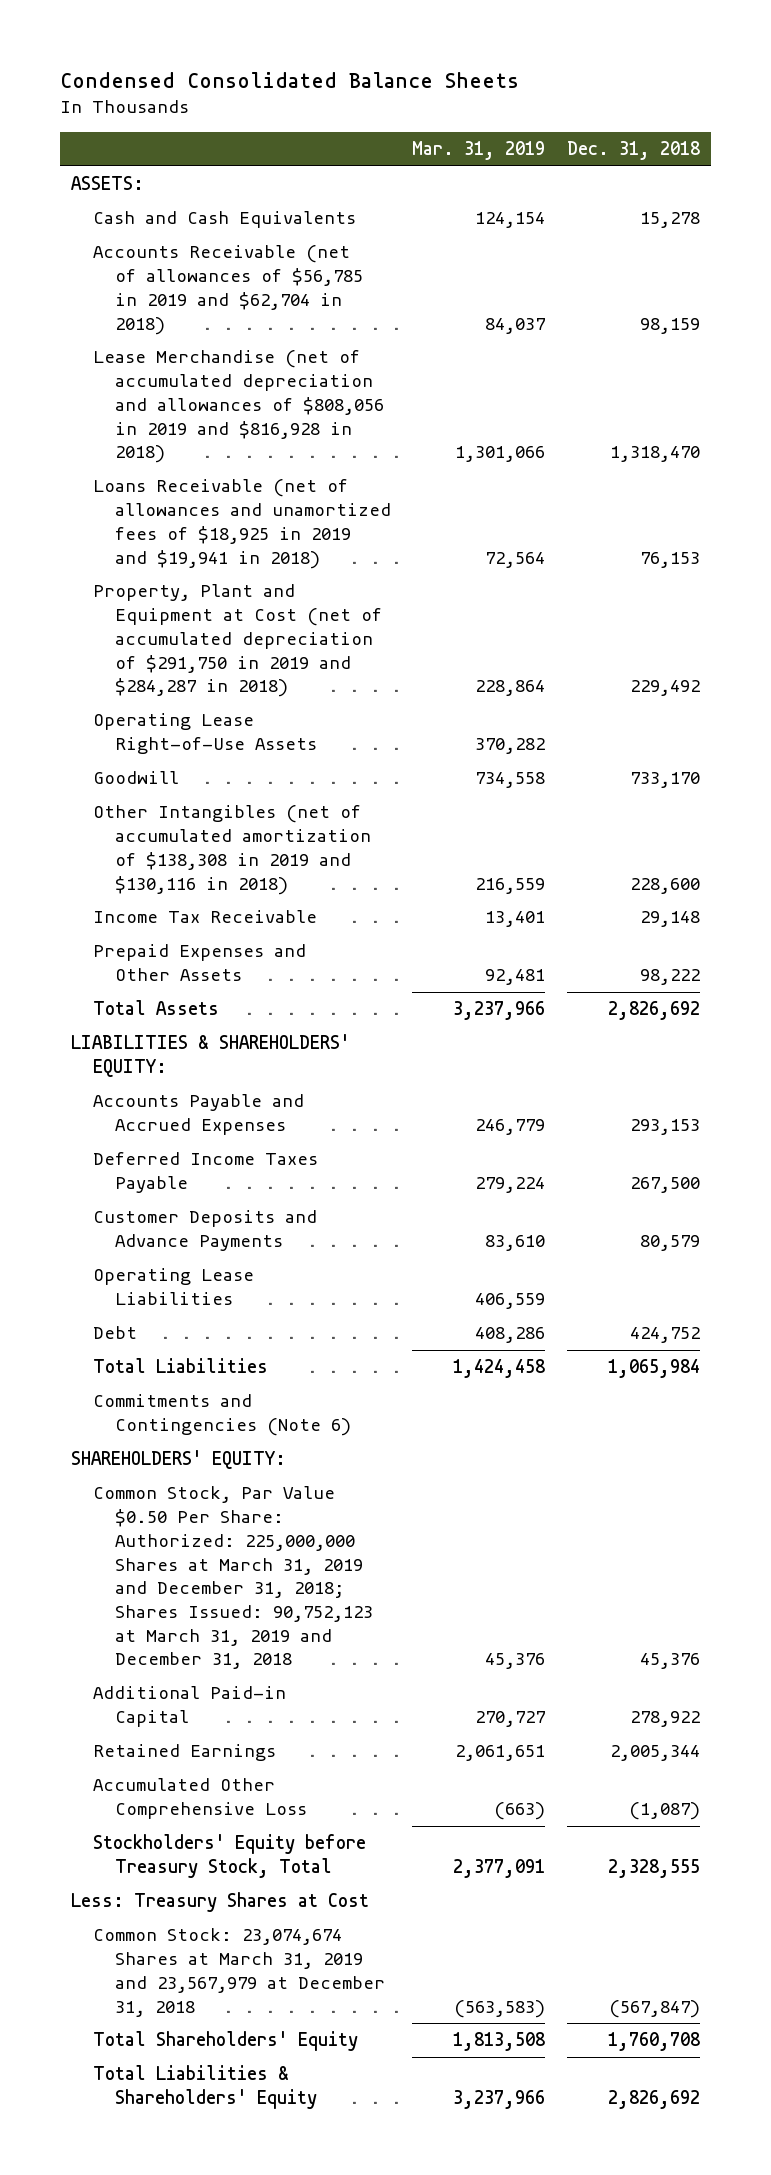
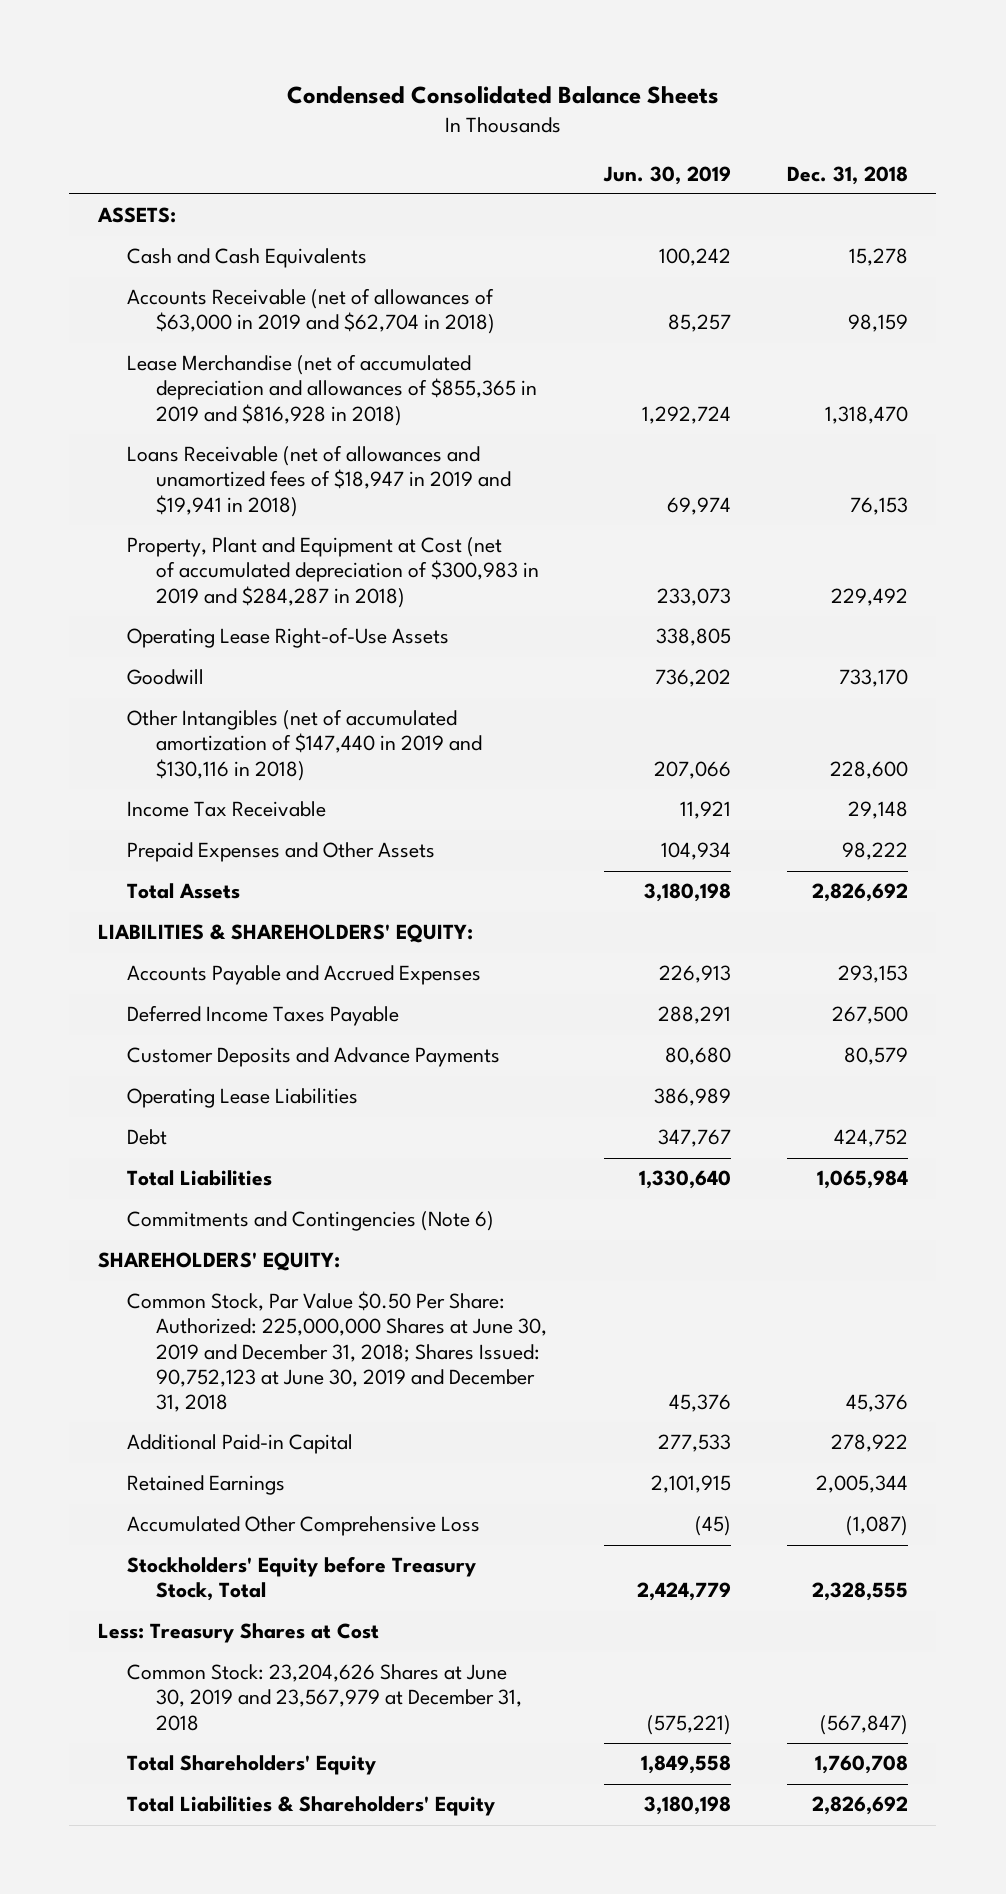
[412,141,546,161] Mar. 31, 2019 -> none
none -> [602,165,731,185] Jun. 30, 2019
[92,245,363,335] Accounts Receivable (net of allowances of $56,785 in 2019 and $62,704 in 2018) -> [127,288,496,335] Accounts Receivable (net of allowances of $63,000 in 2019 and $62,704 in 2018)
[92,350,384,464] Lease Merchandise (net of accumulated depreciation and allowances of $808,056 in 2019 and $816,928 in 2018) -> [127,354,538,426] Lease Merchandise (net of accumulated depreciation and allowances of $855,365 in 2019 and $816,928 in 2018)
[92,479,391,569] Loans Receivable (net of allowances and unamortized fees of $18,925 in 2019 and $19,941 in 2018) -> [127,445,512,517] Loans Receivable (net of allowances and unamortized fees of $18,947 in 2019 and $19,941 in 2018)
[92,584,382,698] Property, Plant and Equipment at Cost (net of accumulated depreciation of $291,750 in 2019 and $284,287 in 2018) -> [127,537,540,608] Property, Plant and Equipment at Cost (net of accumulated depreciation of $300,983 in 2019 and $284,287 in 2018)
[92,805,371,895] Other Intangibles (net of accumulated amortization of $138,308 in 2019 and $130,116 in 2018) -> [127,709,483,781] Other Intangibles (net of accumulated amortization of $147,440 in 2019 and $130,116 in 2018)
[92,1486,373,1670] Common Stock, Par Value $0.50 Per Share: Authorized: 225,000,000 Shares at March 31, 2019 and December 31, 2018; Shares Issued: 90,752,123 at March 31, 2019 and December 31, 2018 -> [127,1291,548,1412] Common Stock, Par Value $0.50 Per Share: Authorized: 225,000,000 Shares at June 30, 2019 and December 31, 2018; Shares Issued: 90,752,123 at June 30, 2019 and December 31, 2018
[92,1928,385,2017] Common Stock: 23,074,674 Shares at March 31, 2019 and 23,567,979 at December 31, 2018 -> [127,1664,523,1731] Common Stock: 23,204,626 Shares at June 30, 2019 and 23,567,979 at December 31, 2018

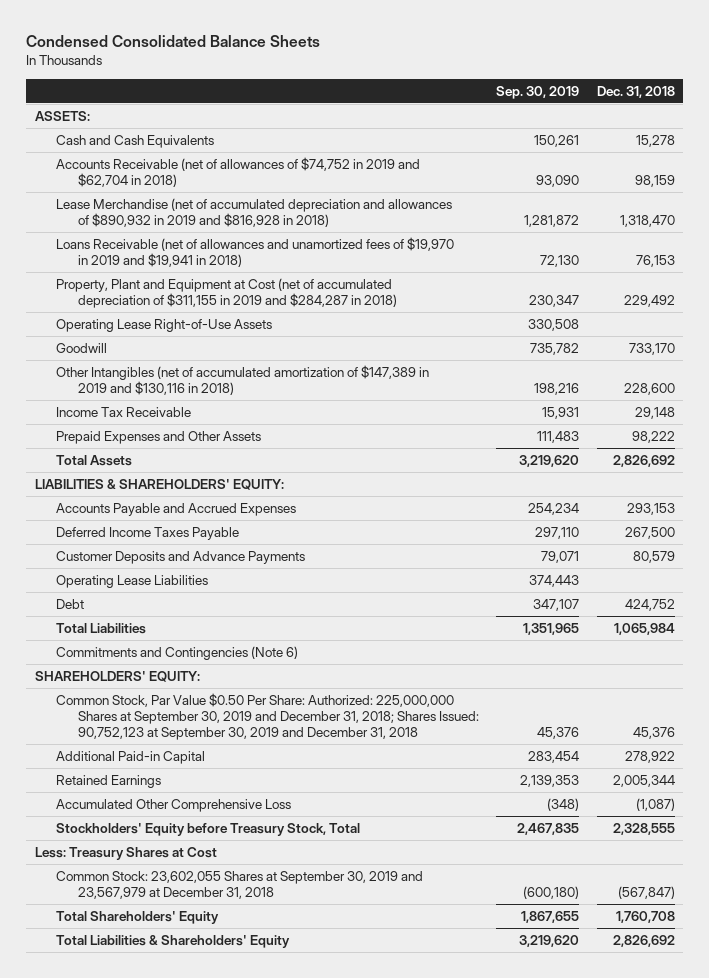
[602,165,731,185] Jun. 30, 2019 -> none
none -> [496,85,580,99] Sep. 30, 2019
[127,288,496,335] Accounts Receivable (net of allowances of $63,000 in 2019 and $62,704 in 2018) -> [56,156,421,188] Accounts Receivable (net of allowances of $74,752 in 2019 and $62,704 in 2018)
[127,354,538,426] Lease Merchandise (net of accumulated depreciation and allowances of $855,365 in 2019 and $816,928 in 2018) -> [56,197,453,228] Lease Merchandise (net of accumulated depreciation and allowances of $890,932 in 2019 and $816,928 in 2018)
[127,445,512,517] Loans Receivable (net of allowances and unamortized fees of $18,947 in 2019 and $19,941 in 2018) -> [56,236,455,268] Loans Receivable (net of allowances and unamortized fees of $19,970 in 2019 and $19,941 in 2018)
[127,537,540,608] Property, Plant and Equipment at Cost (net of accumulated depreciation of $300,983 in 2019 and $284,287 in 2018) -> [56,277,397,309] Property, Plant and Equipment at Cost (net of accumulated depreciation of $311,155 in 2019 and $284,287 in 2018)
[127,709,483,781] Other Intangibles (net of accumulated amortization of $147,440 in 2019 and $130,116 in 2018) -> [56,364,430,396] Other Intangibles (net of accumulated amortization of $147,389 in 2019 and $130,116 in 2018)
[127,1291,548,1412] Common Stock, Par Value $0.50 Per Share: Authorized: 225,000,000 Shares at June 30, 2019 and December 31, 2018; Shares Issued: 90,752,123 at June 30, 2019 and December 31, 2018 -> [56,692,479,741] Common Stock, Par Value $0.50 Per Share: Authorized: 225,000,000 Shares at September 30, 2019 and December 31, 2018; Shares Issued: 90,752,123 at September 30, 2019 and December 31, 2018
[127,1664,523,1731] Common Stock: 23,204,626 Shares at June 30, 2019 and 23,567,979 at December 31, 2018 -> [56,870,424,900] Common Stock: 23,602,055 Shares at September 30, 2019 and 23,567,979 at December 31, 2018

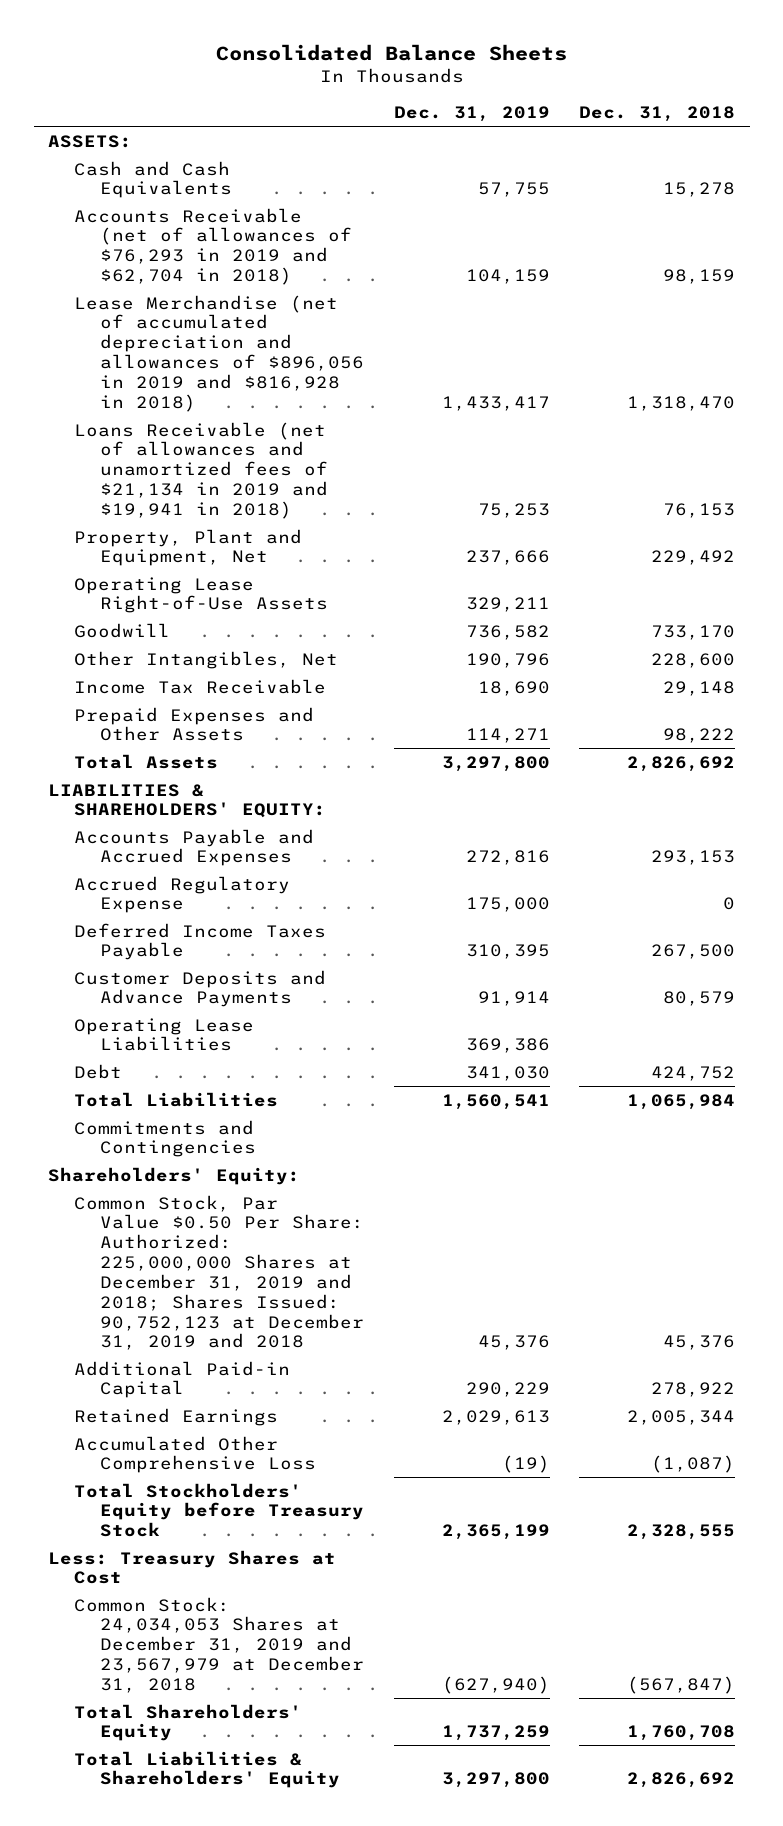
[25,34,320,47] Condensed Consolidated Balance Sheets -> [215,43,567,61] Consolidated Balance Sheets
[496,85,580,99] Sep. 30, 2019 -> none
none -> [393,106,550,123] Dec. 31, 2019
[56,156,421,188] Accounts Receivable (net of allowances of $74,752 in 2019 and $62,704 in 2018) -> [74,207,353,286] Accounts Receivable (net of allowances of $76,293 in 2019 and $62,704 in 2018)
[56,197,453,228] Lease Merchandise (net of accumulated depreciation and allowances of $890,932 in 2019 and $816,928 in 2018) -> [74,294,365,412] Lease Merchandise (net of accumulated depreciation and allowances of $896,056 in 2019 and $816,928 in 2018)
[56,236,455,268] Loans Receivable (net of allowances and unamortized fees of $19,970 in 2019 and $19,941 in 2018) -> [74,421,329,519] Loans Receivable (net of allowances and unamortized fees of $21,134 in 2019 and $19,941 in 2018)
[56,277,397,309] Property, Plant and Equipment at Cost (net of accumulated depreciation of $311,155 in 2019 and $284,287 in 2018) -> [74,528,303,567] Property, Plant and Equipment, Net
[56,364,430,396] Other Intangibles (net of accumulated amortization of $147,389 in 2019 and $130,116 in 2018) -> [74,650,339,669] Other Intangibles, Net
none -> [74,875,291,914] Accrued Regulatory Expense
[56,645,299,660] Commitments and Contingencies (Note 6) -> [74,1119,257,1158] Commitments and Contingencies
[34,670,200,682] SHAREHOLDERS' EQUITY: -> [48,1166,301,1185] Shareholders' Equity:
[56,692,479,741] Common Stock, Par Value $0.50 Per Share: Authorized: 225,000,000 Shares at September 30, 2019 and December 31, 2018; Shares Issued: 90,752,123 at September 30, 2019 and December 31, 2018 -> [74,1194,365,1351] Common Stock, Par Value $0.50 Per Share: Authorized: 225,000,000 Shares at December 31, 2019 and 2018; Shares Issued: 90,752,123 at December 31, 2019 and 2018
[56,822,361,836] Stockholders' Equity before Treasury Stock, Total -> [74,1482,365,1538] Total Stockholders' Equity before Treasury Stock
[56,870,424,900] Common Stock: 23,602,055 Shares at September 30, 2019 and 23,567,979 at December 31, 2018 -> [74,1596,365,1693] Common Stock: 24,034,053 Shares at December 31, 2019 and 23,567,979 at December 31, 2018

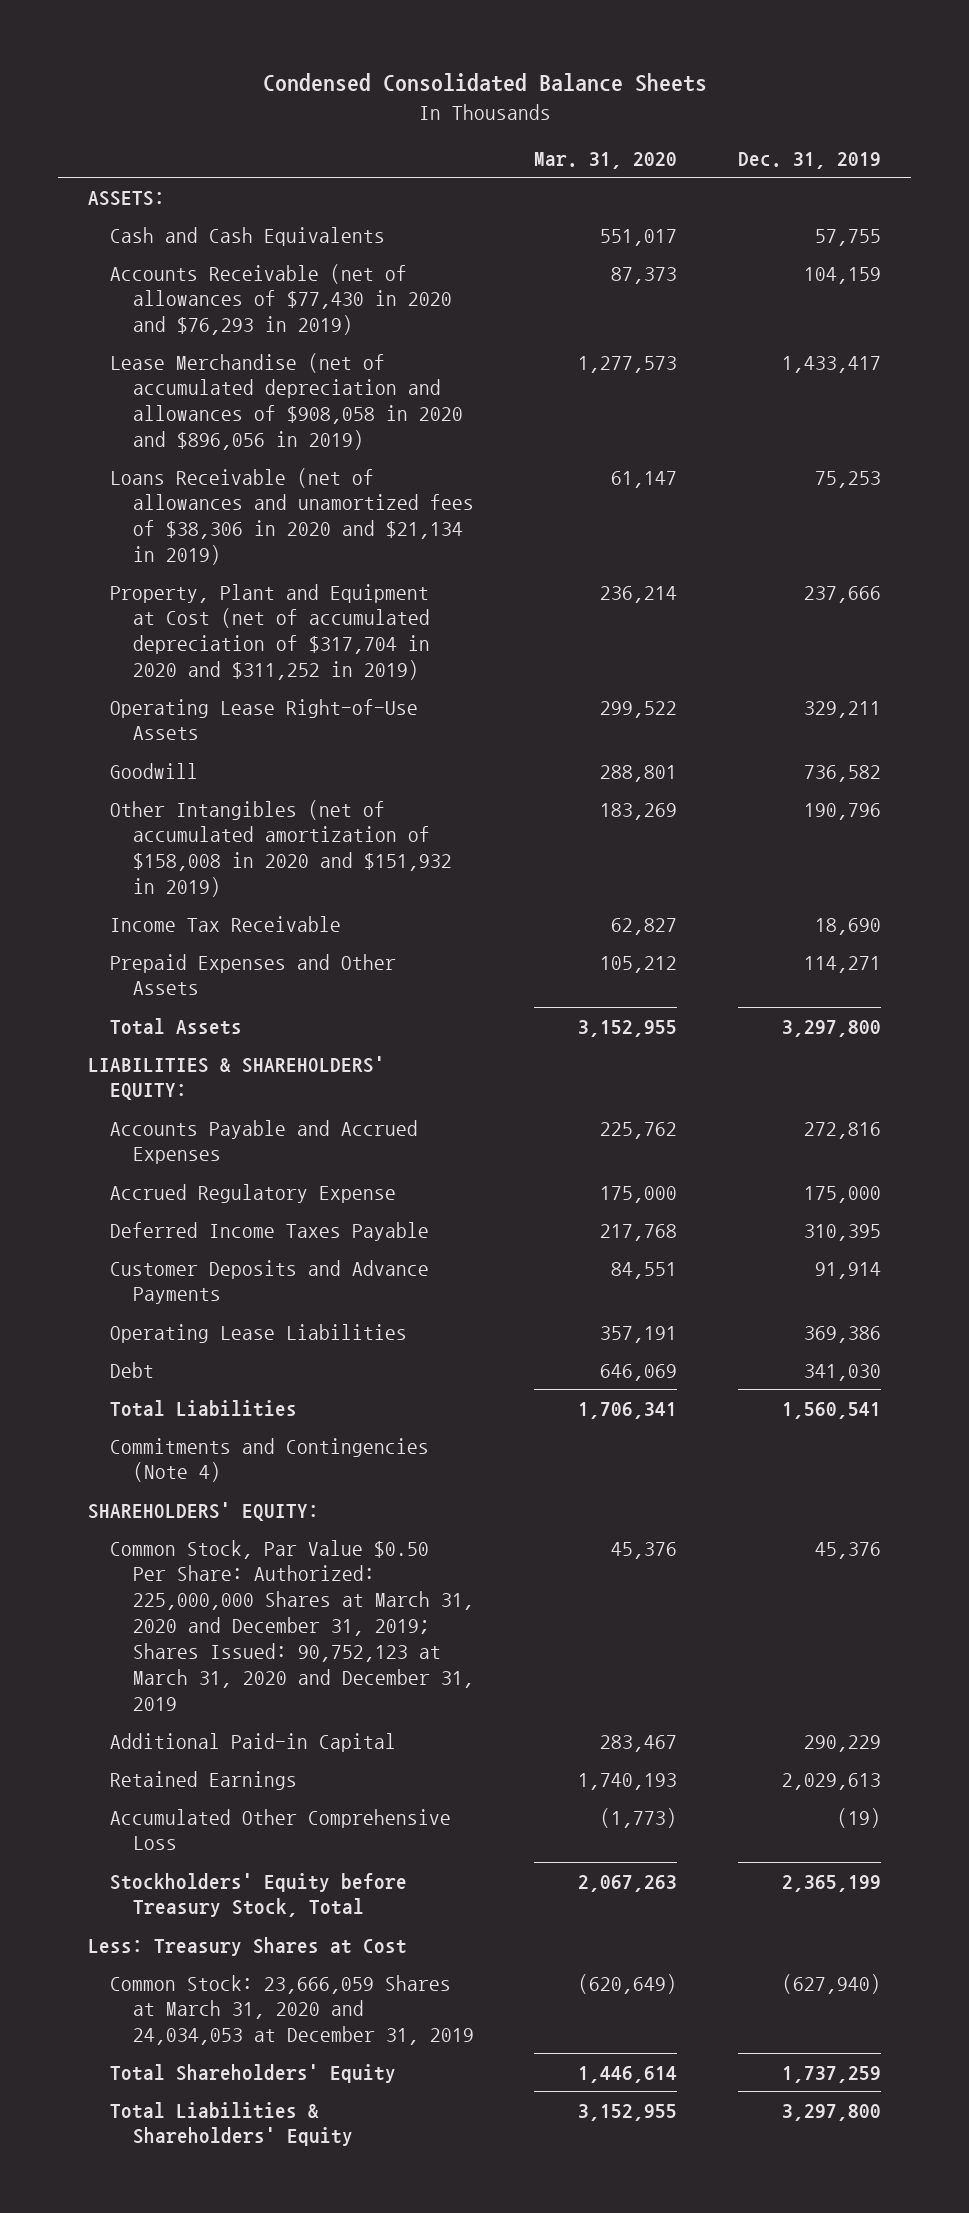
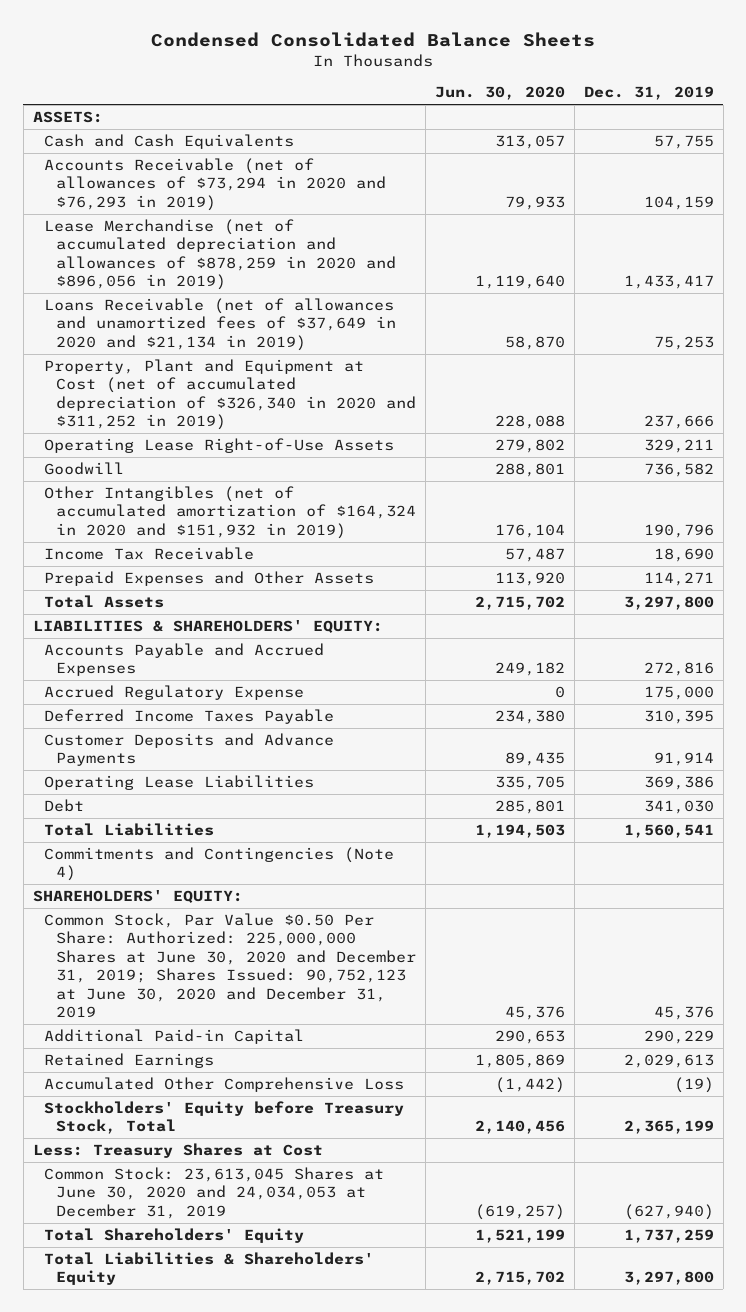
[534,152,678,170] Mar. 31, 2020 -> none
none -> [434,86,565,101] Jun. 30, 2020
[110,263,452,336] Accounts Receivable (net of allowances of $77,430 in 2020 and $76,293 in 2019) -> [44,158,386,211] Accounts Receivable (net of allowances of $73,294 in 2020 and $76,293 in 2019)
[110,352,463,451] Lease Merchandise (net of accumulated depreciation and allowances of $908,058 in 2020 and $896,056 in 2019) -> [44,219,396,291] Lease Merchandise (net of accumulated depreciation and allowances of $878,259 in 2020 and $896,056 in 2019)
[110,467,474,566] Loans Receivable (net of allowances and unamortized fees of $38,306 in 2020 and $21,134 in 2019) -> [44,298,396,351] Loans Receivable (net of allowances and unamortized fees of $37,649 in 2020 and $21,134 in 2019)
[110,583,430,681] Property, Plant and Equipment at Cost (net of accumulated depreciation of $317,704 in 2020 and $311,252 in 2019) -> [44,359,416,431] Property, Plant and Equipment at Cost (net of accumulated depreciation of $326,340 in 2020 and $311,252 in 2019)
[110,799,452,898] Other Intangibles (net of accumulated amortization of $158,008 in 2020 and $151,932 in 2019) -> [44,486,416,539] Other Intangibles (net of accumulated amortization of $164,324 in 2020 and $151,932 in 2019)
[110,1539,474,1711] Common Stock, Par Value $0.50 Per Share: Authorized: 225,000,000 Shares at March 31, 2020 and December 31, 2019; Shares Issued: 90,752,123 at March 31, 2020 and December 31, 2019 -> [44,913,416,1018] Common Stock, Par Value $0.50 Per Share: Authorized: 225,000,000 Shares at June 30, 2020 and December 31, 2019; Shares Issued: 90,752,123 at June 30, 2020 and December 31, 2019
[110,1974,474,2046] Common Stock: 23,666,059 Shares at March 31, 2020 and 24,034,053 at December 31, 2019 -> [44,1167,385,1219] Common Stock: 23,613,045 Shares at June 30, 2020 and 24,034,053 at December 31, 2019

